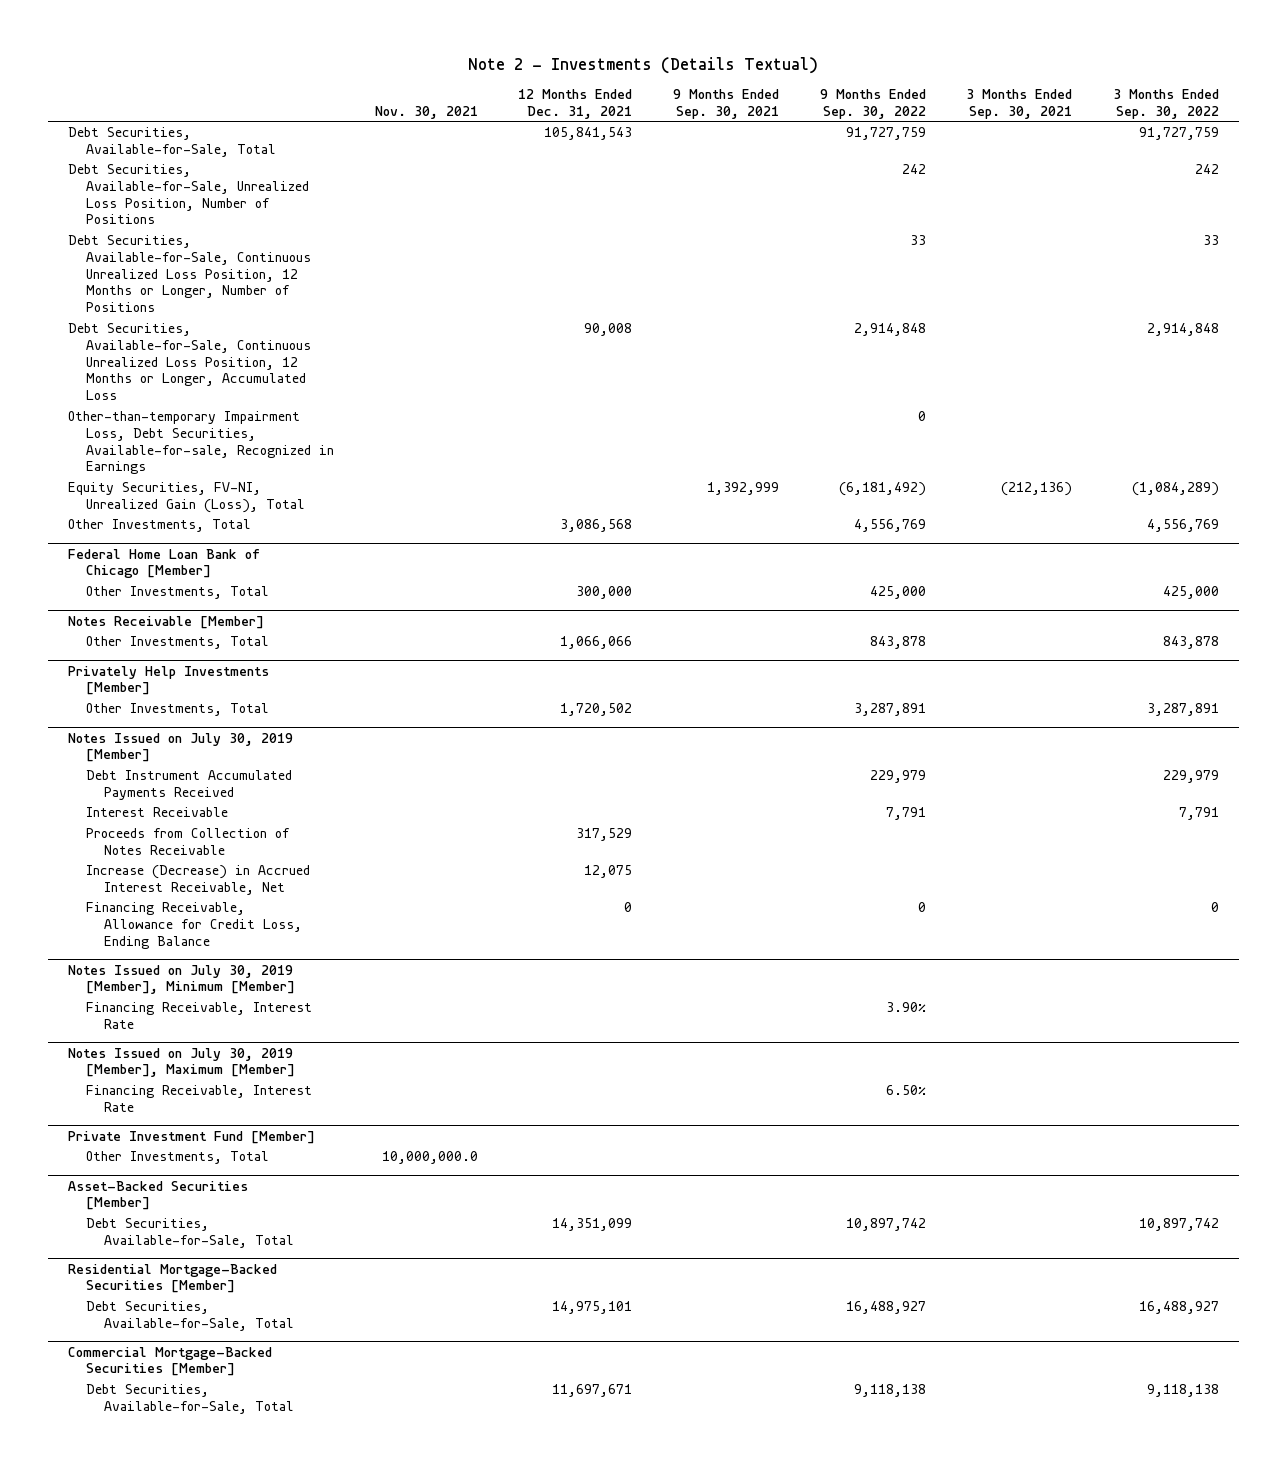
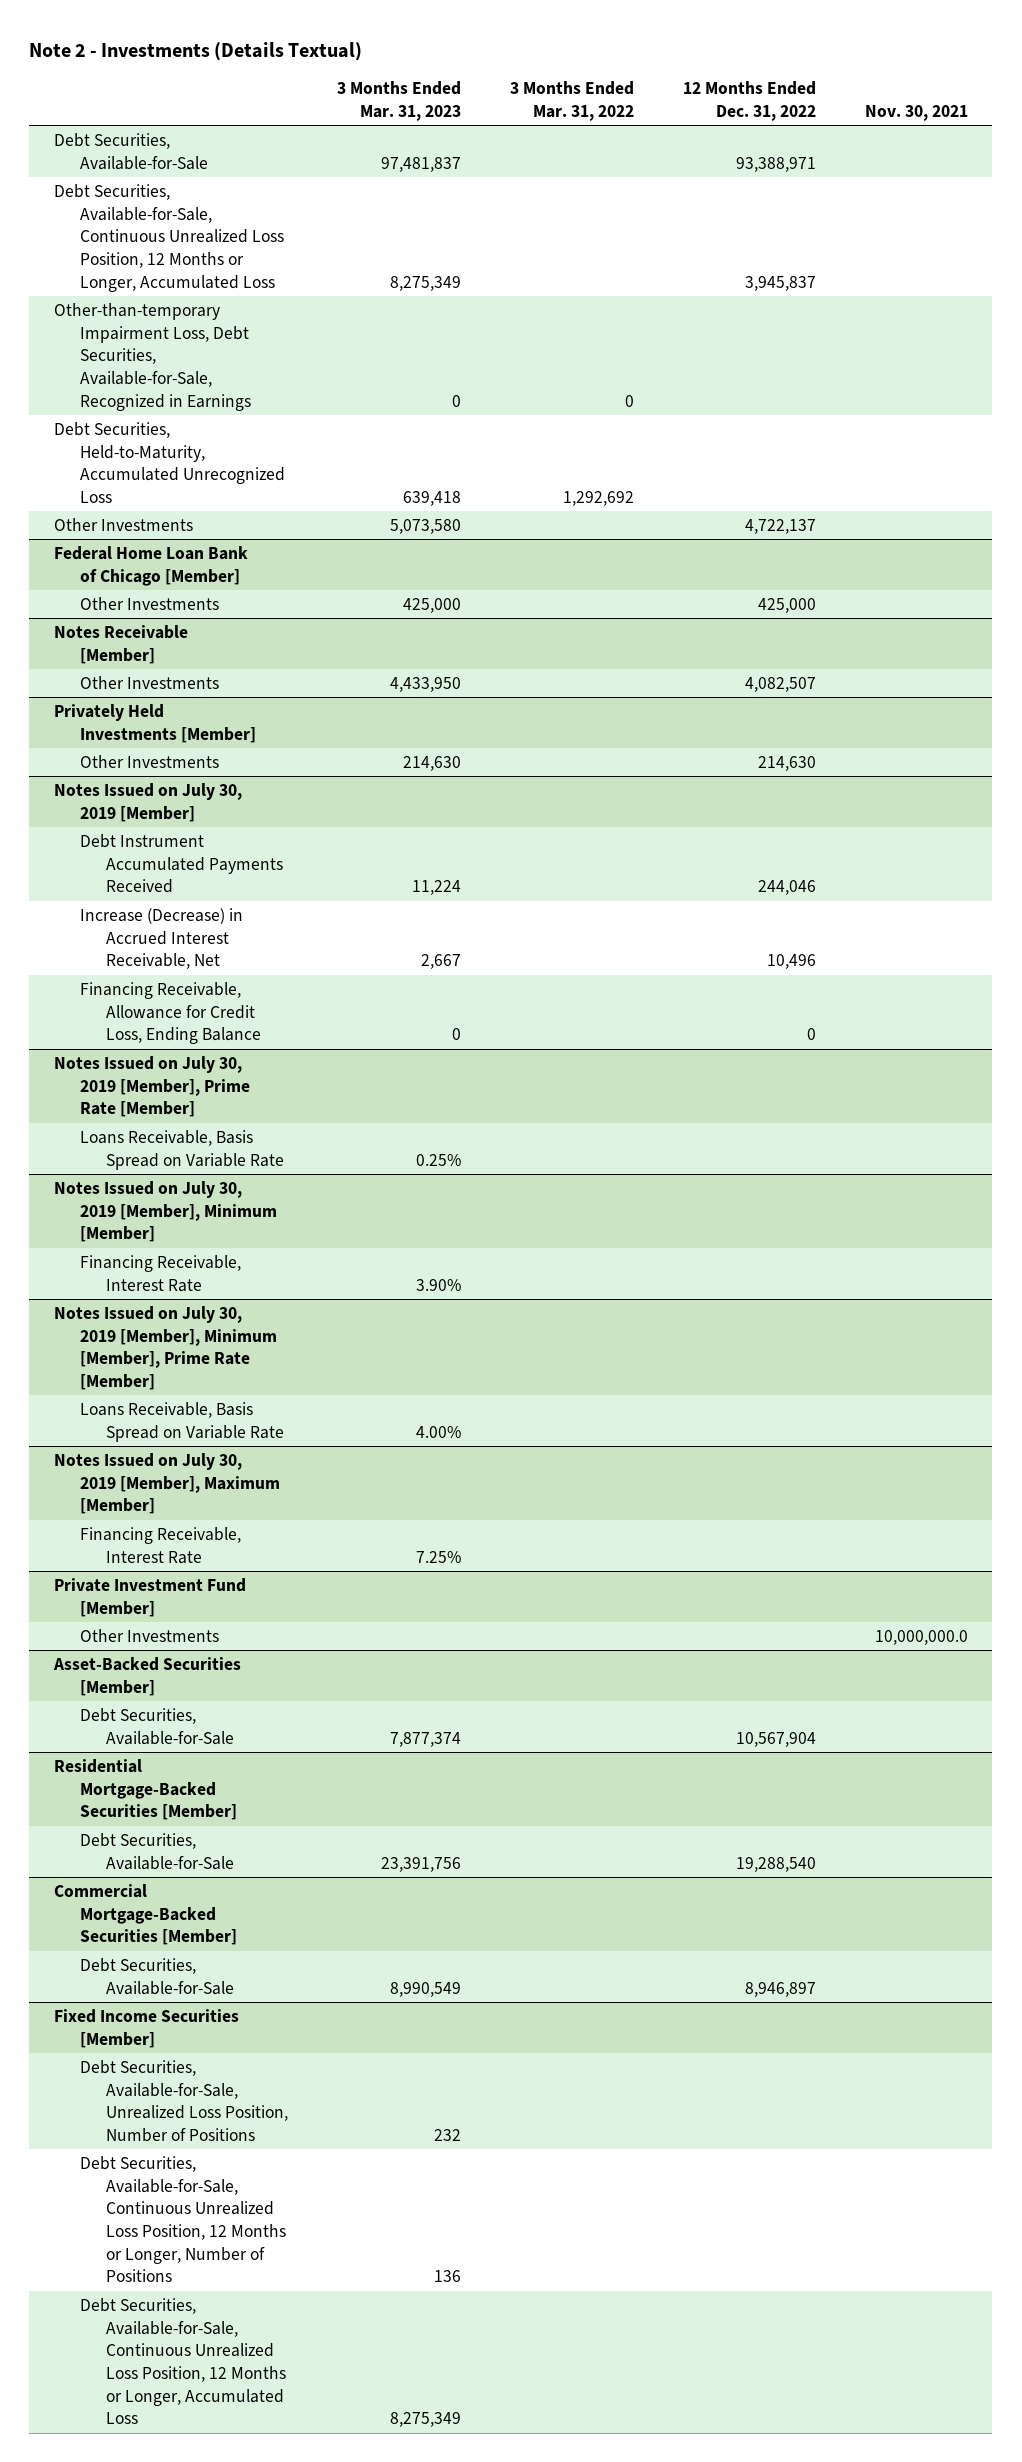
[518,88,633,119] 12 Months Ended Dec. 31, 2021 -> none
[673,88,780,119] 9 Months Ended Sep. 30, 2021 -> none
[819,88,926,119] 9 Months Ended Sep. 30, 2022 -> none
[966,88,1073,119] 3 Months Ended Sep. 30, 2021 -> none
[1112,88,1219,119] 3 Months Ended Sep. 30, 2022 -> none
none -> [336,81,461,121] 3 Months Ended Mar. 31, 2023
none -> [509,81,634,121] 3 Months Ended Mar. 31, 2022
none -> [682,81,816,121] 12 Months Ended Dec. 31, 2022
[68,164,310,225] Debt Securities, Available-for-Sale, Unrealized Loss Position, Number of Positions -> none
[68,235,312,313] Debt Securities, Available-for-Sale, Continuous Unrealized Loss Position, 12 Months or Longer, Number of Positions -> none
[68,127,277,157] Debt Securities, Available-for-Sale, Total -> [53,132,208,170] Debt Securities, Available-for-Sale
[68,482,306,513] Equity Securities, FV-NI, Unrealized Gain (Loss), Total -> none
[68,411,335,475] Other-than-temporary Impairment Loss, Debt Securities, Available-for-sale, Recognized in Earnings -> [53,302,251,411] Other-than-temporary Impairment Loss, Debt Securities, Available-for-Sale, Recognized in Earnings
none -> [53,421,285,503] Debt Securities, Held-to-Maturity, Accumulated Unrecognized Loss
[68,519,252,533] Other Investments, Total -> [53,517,193,531] Other Investments
[86,586,270,600] Other Investments, Total -> [79,596,219,610] Other Investments
[68,665,270,696] Privately Help Investments [Member] -> none
[86,703,270,717] Other Investments, Total -> none
[86,636,270,650] Other Investments, Total -> [79,675,219,689] Other Investments
none -> [53,703,256,743] Privately Held Investments [Member]
none -> [79,754,219,768] Other Investments
[86,807,229,818] Interest Receivable -> none
[86,828,291,855] Proceeds from Collection of Notes Receivable -> none
none -> [53,1055,250,1118] Notes Issued on July 30, 2019 [Member], Prime Rate [Member]
none -> [79,1129,284,1170] Loans Receivable, Basis Spread on Variable Rate
none -> [53,1305,277,1390] Notes Issued on July 30, 2019 [Member], Minimum [Member], Prime Rate [Member]
none -> [79,1401,284,1442] Loans Receivable, Basis Spread on Variable Rate
[86,1151,270,1165] Other Investments, Total -> [79,1628,219,1642] Other Investments
[86,1218,295,1248] Debt Securities, Available-for-Sale, Total -> [79,1707,234,1745] Debt Securities, Available-for-Sale
[86,1301,295,1331] Debt Securities, Available-for-Sale, Total -> [79,1832,234,1870] Debt Securities, Available-for-Sale
[86,1384,295,1414] Debt Securities, Available-for-Sale, Total -> [79,1957,234,1995] Debt Securities, Available-for-Sale
none -> [53,2008,239,2048] Fixed Income Securities [Member]
none -> [79,2059,288,2142] Debt Securities, Available-for-Sale, Unrealized Loss Position, Number of Positions
none -> [79,2155,286,2283] Debt Securities, Available-for-Sale, Continuous Unrealized Loss Position, 12 Months or Longer, Number of Positions
none -> [79,2297,286,2425] Debt Securities, Available-for-Sale, Continuous Unrealized Loss Position, 12 Months or Longer, Accumulated Loss

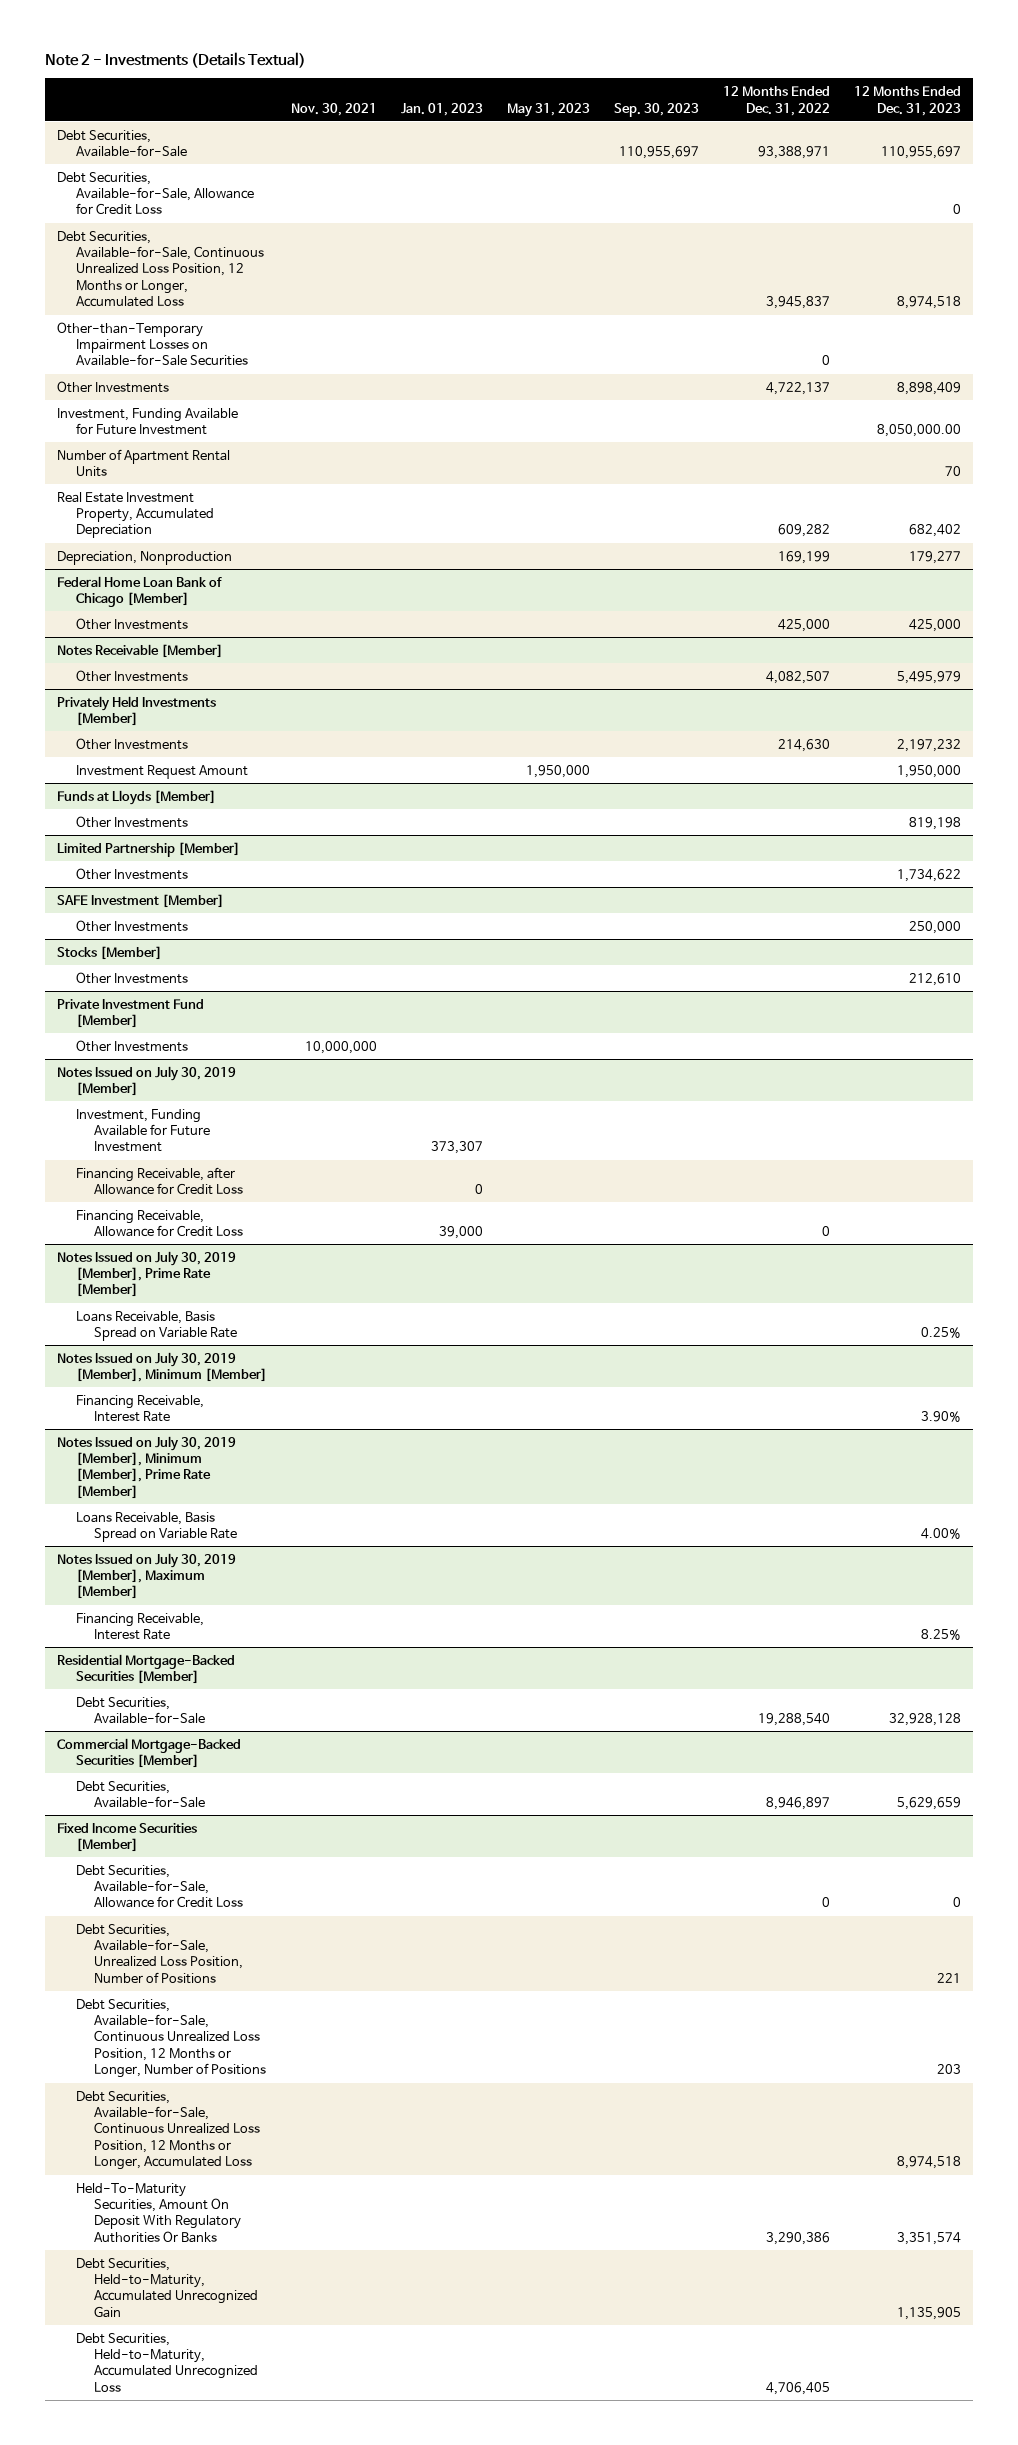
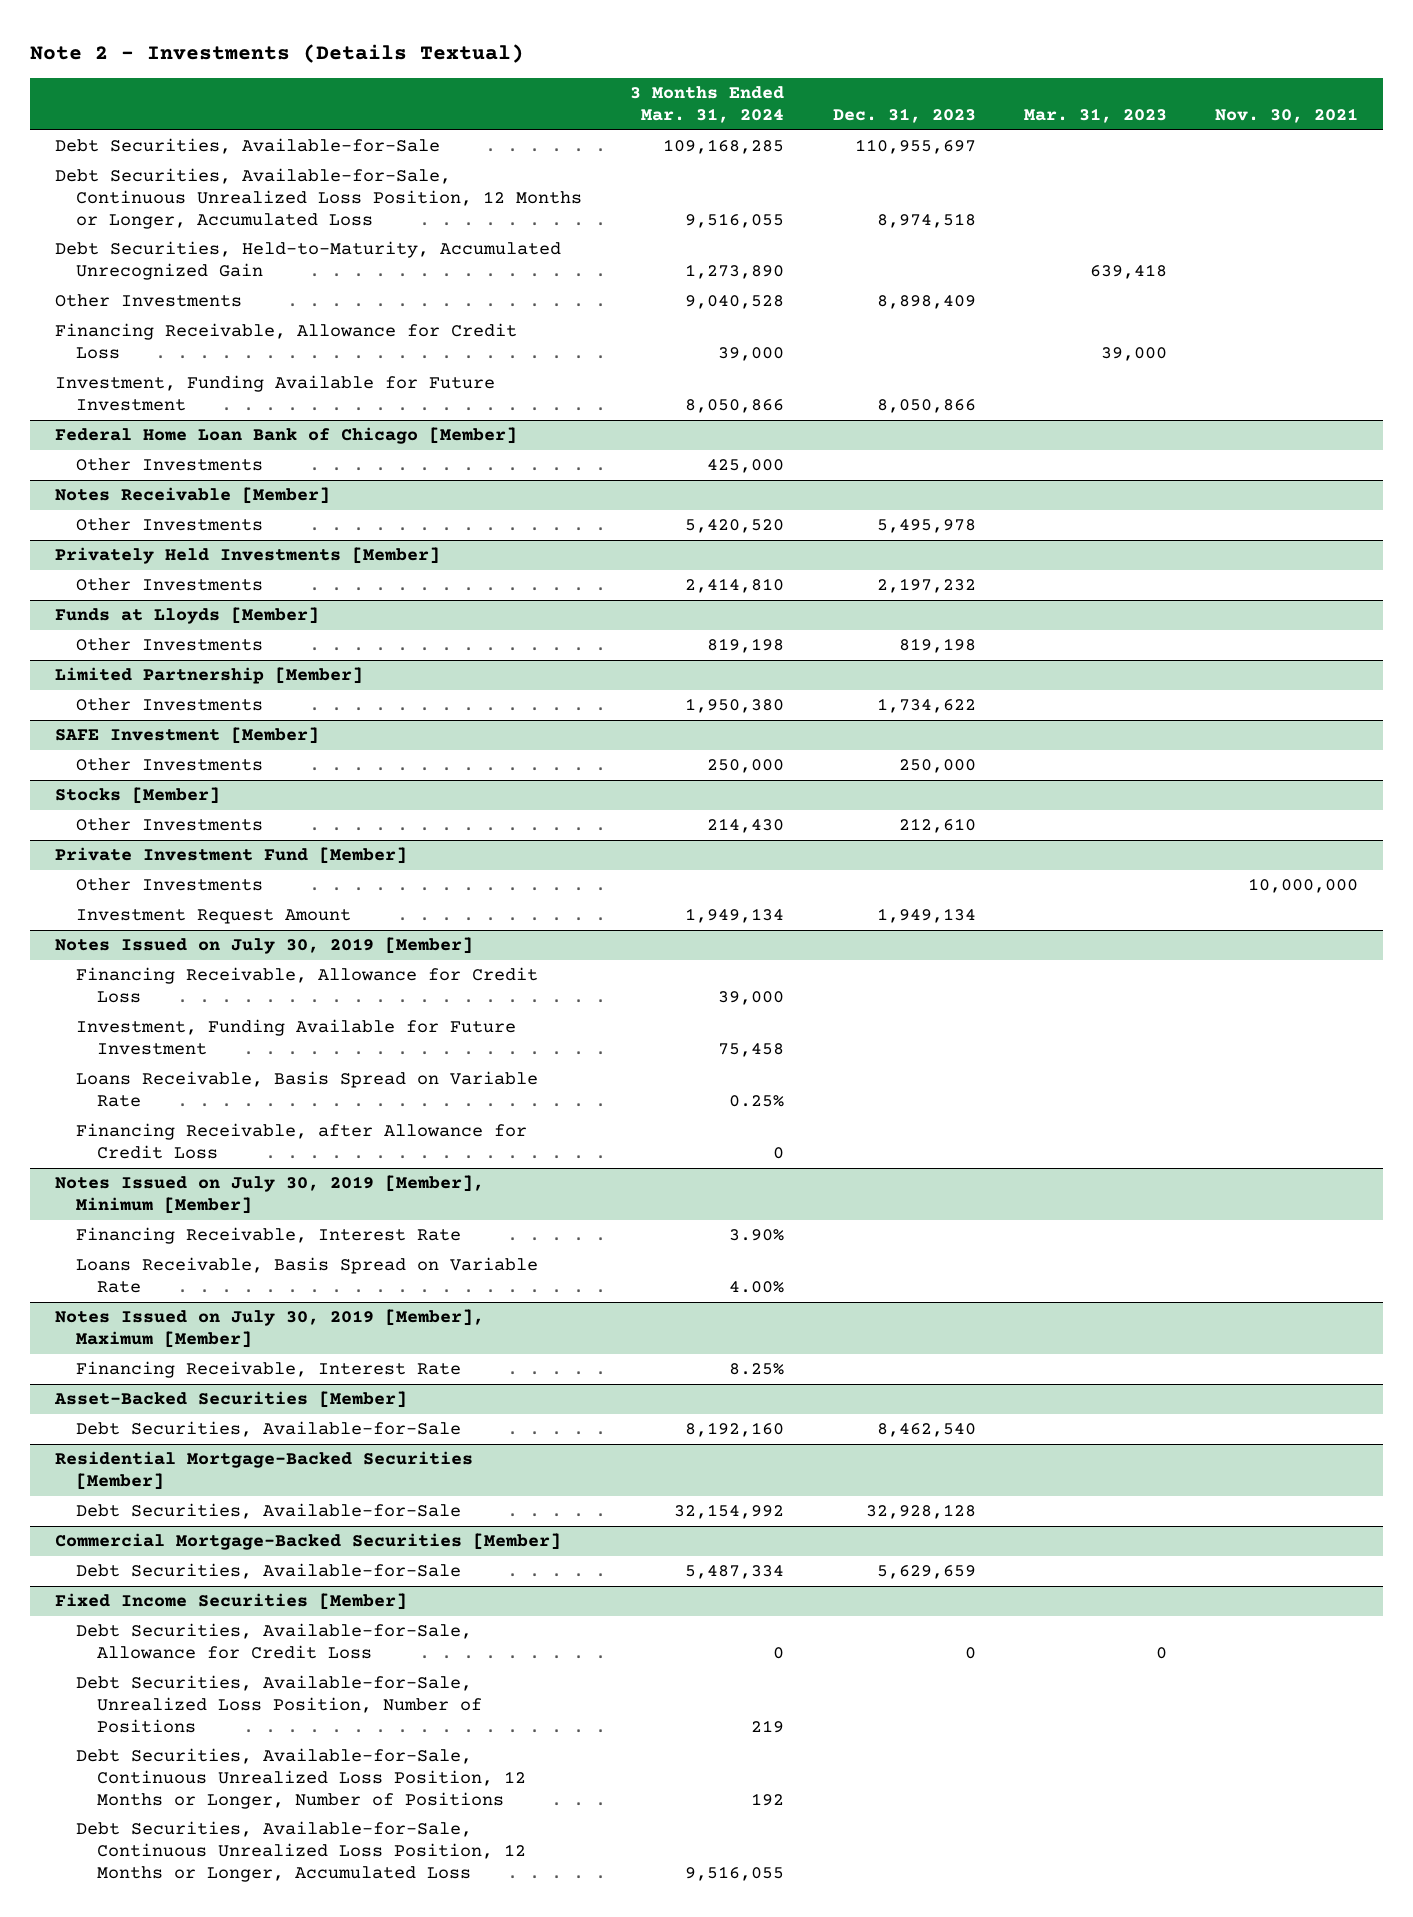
[400,102,483,116] Jan. 01, 2023 -> none
[506,102,590,117] May 31, 2023 -> none
[613,102,699,117] Sep. 30, 2023 -> none
[722,86,830,116] 12 Months Ended Dec. 31, 2022 -> none
[853,86,961,116] 12 Months Ended Dec. 31, 2023 -> none
none -> [630,86,785,123] 3 Months Ended Mar. 31, 2024
none -> [832,107,976,123] Dec. 31, 2023
none -> [1024,107,1168,123] Mar. 31, 2023
[57,171,254,216] Debt Securities, Available-for-Sale, Allowance for Credit Loss -> none
[57,321,248,367] Other-than-Temporary Impairment Losses on Available-for-Sale Securities -> none
none -> [54,241,561,281] Debt Securities, Held-to-Maturity, Accumulated Unrecognized Gain
none -> [54,323,517,360] Financing Receivable, Allowance for Credit Loss
[57,448,231,478] Number of Apartment Rental Units -> none
[57,491,214,539] Real Estate Investment Property, Accumulated Depreciation -> none
[57,550,233,565] Depreciation, Nonproduction -> none
[75,764,248,779] Investment Request Amount -> none
none -> [75,909,351,925] Investment Request Amount
[75,1209,244,1238] Financing Receivable, Allowance for Credit Loss -> [75,967,538,1004] Financing Receivable, Allowance for Credit Loss
none -> [75,1071,538,1108] Loans Receivable, Basis Spread on Variable Rate
[57,1250,237,1298] Notes Issued on July 30, 2019 [Member], Prime Rate [Member] -> none
[75,1310,238,1342] Loans Receivable, Basis Spread on Variable Rate -> none
[57,1435,237,1499] Notes Issued on July 30, 2019 [Member], Minimum [Member], Prime Rate [Member] -> none
[75,1511,238,1543] Loans Receivable, Basis Spread on Variable Rate -> none
none -> [75,1257,538,1294] Loans Receivable, Basis Spread on Variable Rate
none -> [53,1391,407,1409] Asset-Backed Securities [Member]
none -> [75,1421,461,1438] Debt Securities, Available-for-Sale
[75,2182,242,2243] Held-To-Maturity Securities, Amount On Deposit With Regulatory Authorities Or Banks -> none
[75,2257,259,2318] Debt Securities, Held-to-Maturity, Accumulated Unrecognized Gain -> none
[75,2332,259,2392] Debt Securities, Held-to-Maturity, Accumulated Unrecognized Loss -> none

